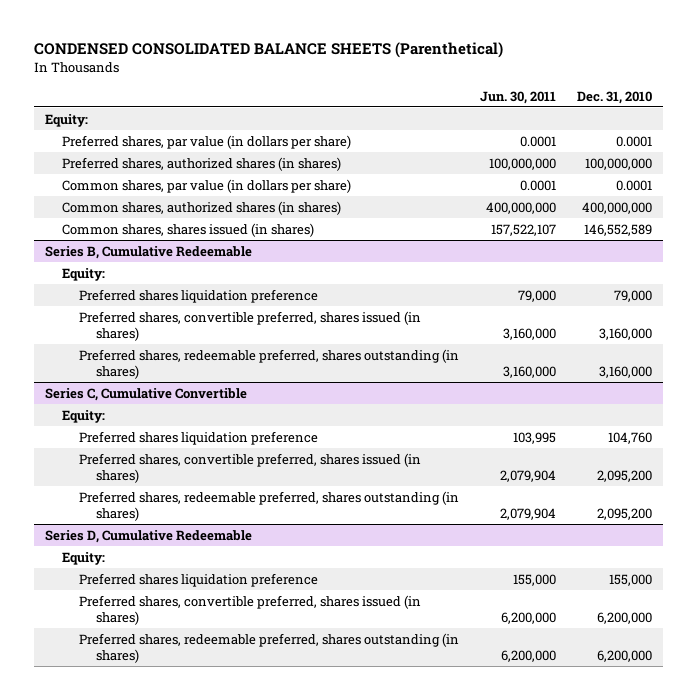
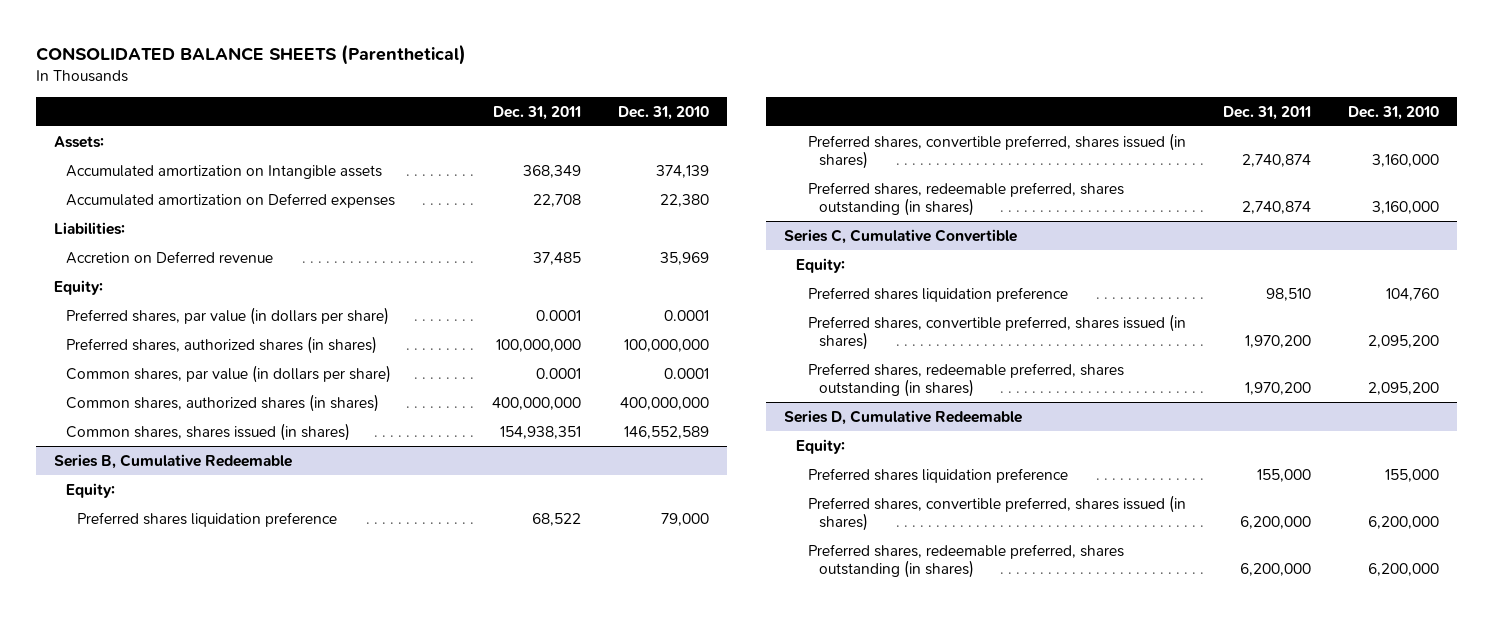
[34,42,504,59] CONDENSED CONSOLIDATED BALANCE SHEETS (Parenthetical) -> [35,44,466,66] CONSOLIDATED BALANCE SHEETS (Parenthetical)
[480,90,557,104] Jun. 30, 2011 -> none
none -> [492,105,581,120] Dec. 31, 2011
none -> [54,135,105,148] Assets:
none -> [65,164,382,179] Accumulated amortization on Intangible assets
none -> [65,192,395,208] Accumulated amortization on Deferred expenses
none -> [54,221,126,235] Liabilities:
none -> [65,250,273,264] Accretion on Deferred revenue

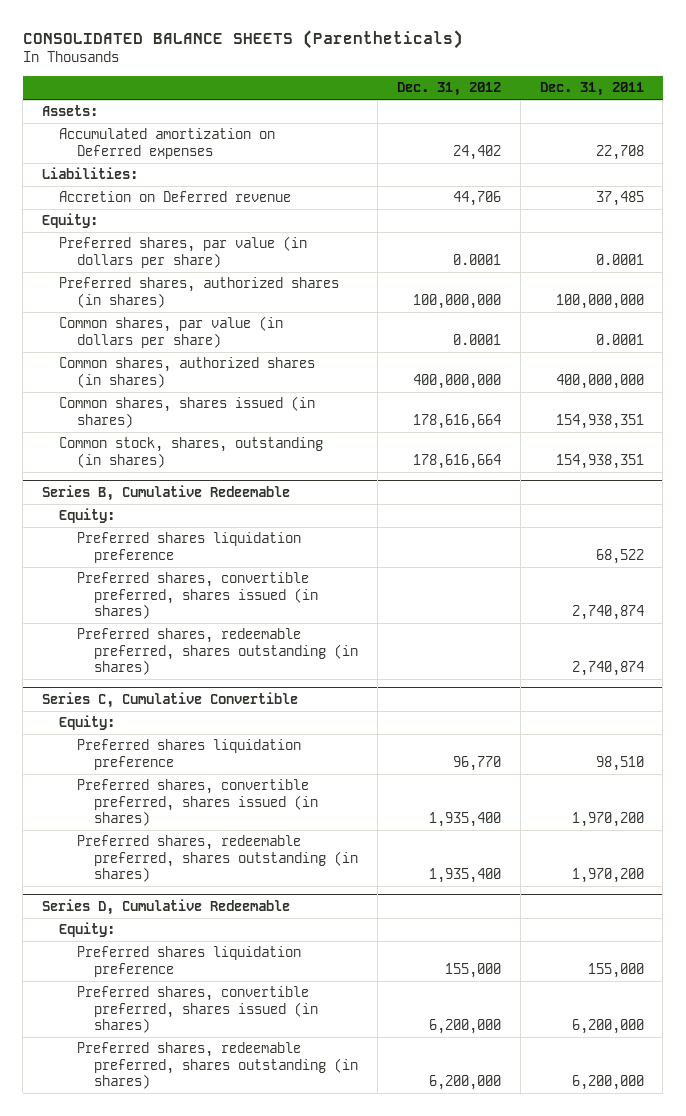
[35,44,466,66] CONSOLIDATED BALANCE SHEETS (Parenthetical) -> [22,29,463,49] CONSOLIDATED BALANCE SHEETS (Parentheticals)
[617,105,709,120] Dec. 31, 2010 -> none
none -> [396,82,501,97] Dec. 31, 2012
[65,164,382,179] Accumulated amortization on Intangible assets -> none
none -> [59,437,324,468] Common stock, shares, outstanding (in shares)

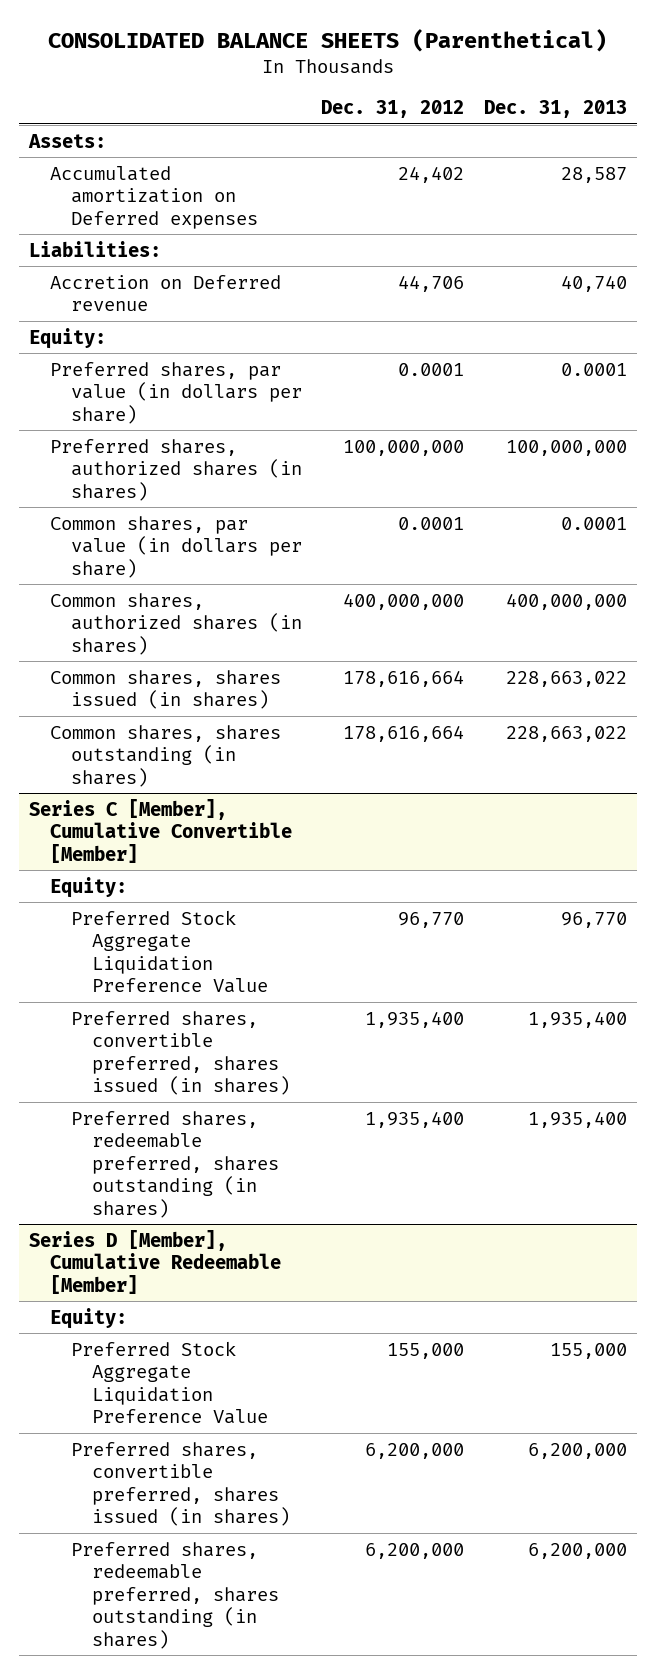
[22,29,463,49] CONSOLIDATED BALANCE SHEETS (Parentheticals) -> [47,29,607,53] CONSOLIDATED BALANCE SHEETS (Parenthetical)
[539,82,644,97] Dec. 31, 2011 -> none
none -> [484,100,628,119] Dec. 31, 2013
[42,484,291,501] Series B, Cumulative Redeemable -> none
[59,508,116,524] Equity: -> none
[76,532,301,563] Preferred shares liquidation preference -> none
[76,572,318,620] Preferred shares, convertible preferred, shares issued (in shares) -> none
[76,628,358,676] Preferred shares, redeemable preferred, shares outstanding (in shares) -> none
[59,437,324,468] Common stock, shares, outstanding (in shares) -> [49,724,281,787] Common shares, shares outstanding (in shares)
[42,691,299,708] Series C, Cumulative Convertible -> [28,798,292,863] Series C [Member], Cumulative Convertible [Member]
[76,739,301,770] Preferred shares liquidation preference -> [70,909,268,994] Preferred Stock Aggregate Liquidation Preference Value
[42,898,291,915] Series D, Cumulative Redeemable -> [28,1229,281,1294] Series D [Member], Cumulative Redeemable [Member]
[76,946,301,977] Preferred shares liquidation preference -> [70,1340,268,1425] Preferred Stock Aggregate Liquidation Preference Value

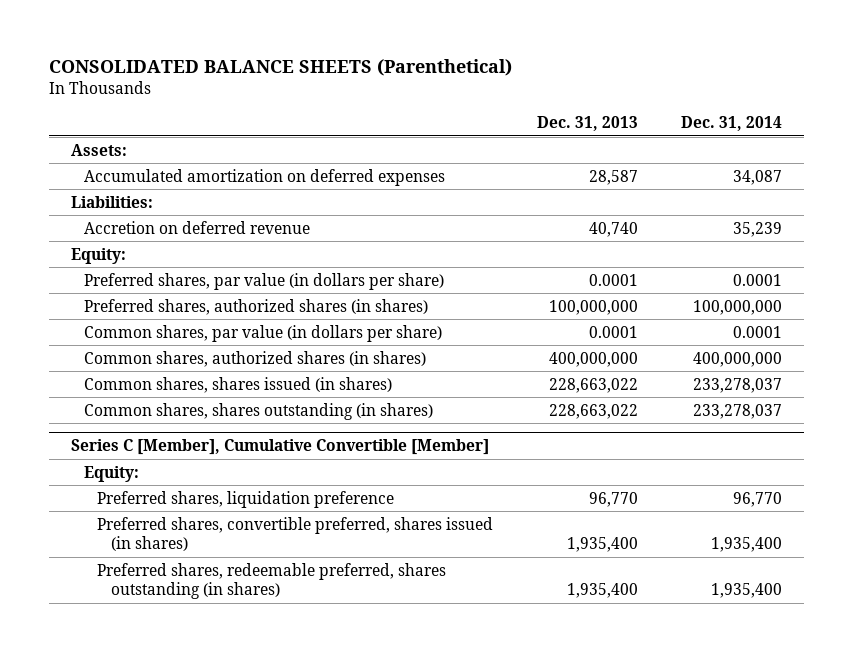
[321,100,465,119] Dec. 31, 2012 -> none
none -> [681,115,783,131] Dec. 31, 2014
[49,165,258,229] Accumulated amortization on Deferred expenses -> [83,168,445,186] Accumulated amortization on deferred expenses
[49,274,281,312] Accretion on Deferred revenue -> [83,220,310,234] Accretion on deferred revenue
[70,909,268,994] Preferred Stock Aggregate Liquidation Preference Value -> [97,490,395,508] Preferred shares, liquidation preference
[28,1229,281,1294] Series D [Member], Cumulative Redeemable [Member] -> none
[49,1307,127,1329] Equity: -> none
[70,1340,268,1425] Preferred Stock Aggregate Liquidation Preference Value -> none
[70,1441,290,1527] Preferred shares, convertible preferred, shares issued (in shares) -> none
[70,1541,279,1649] Preferred shares, redeemable preferred, shares outstanding (in shares) -> none

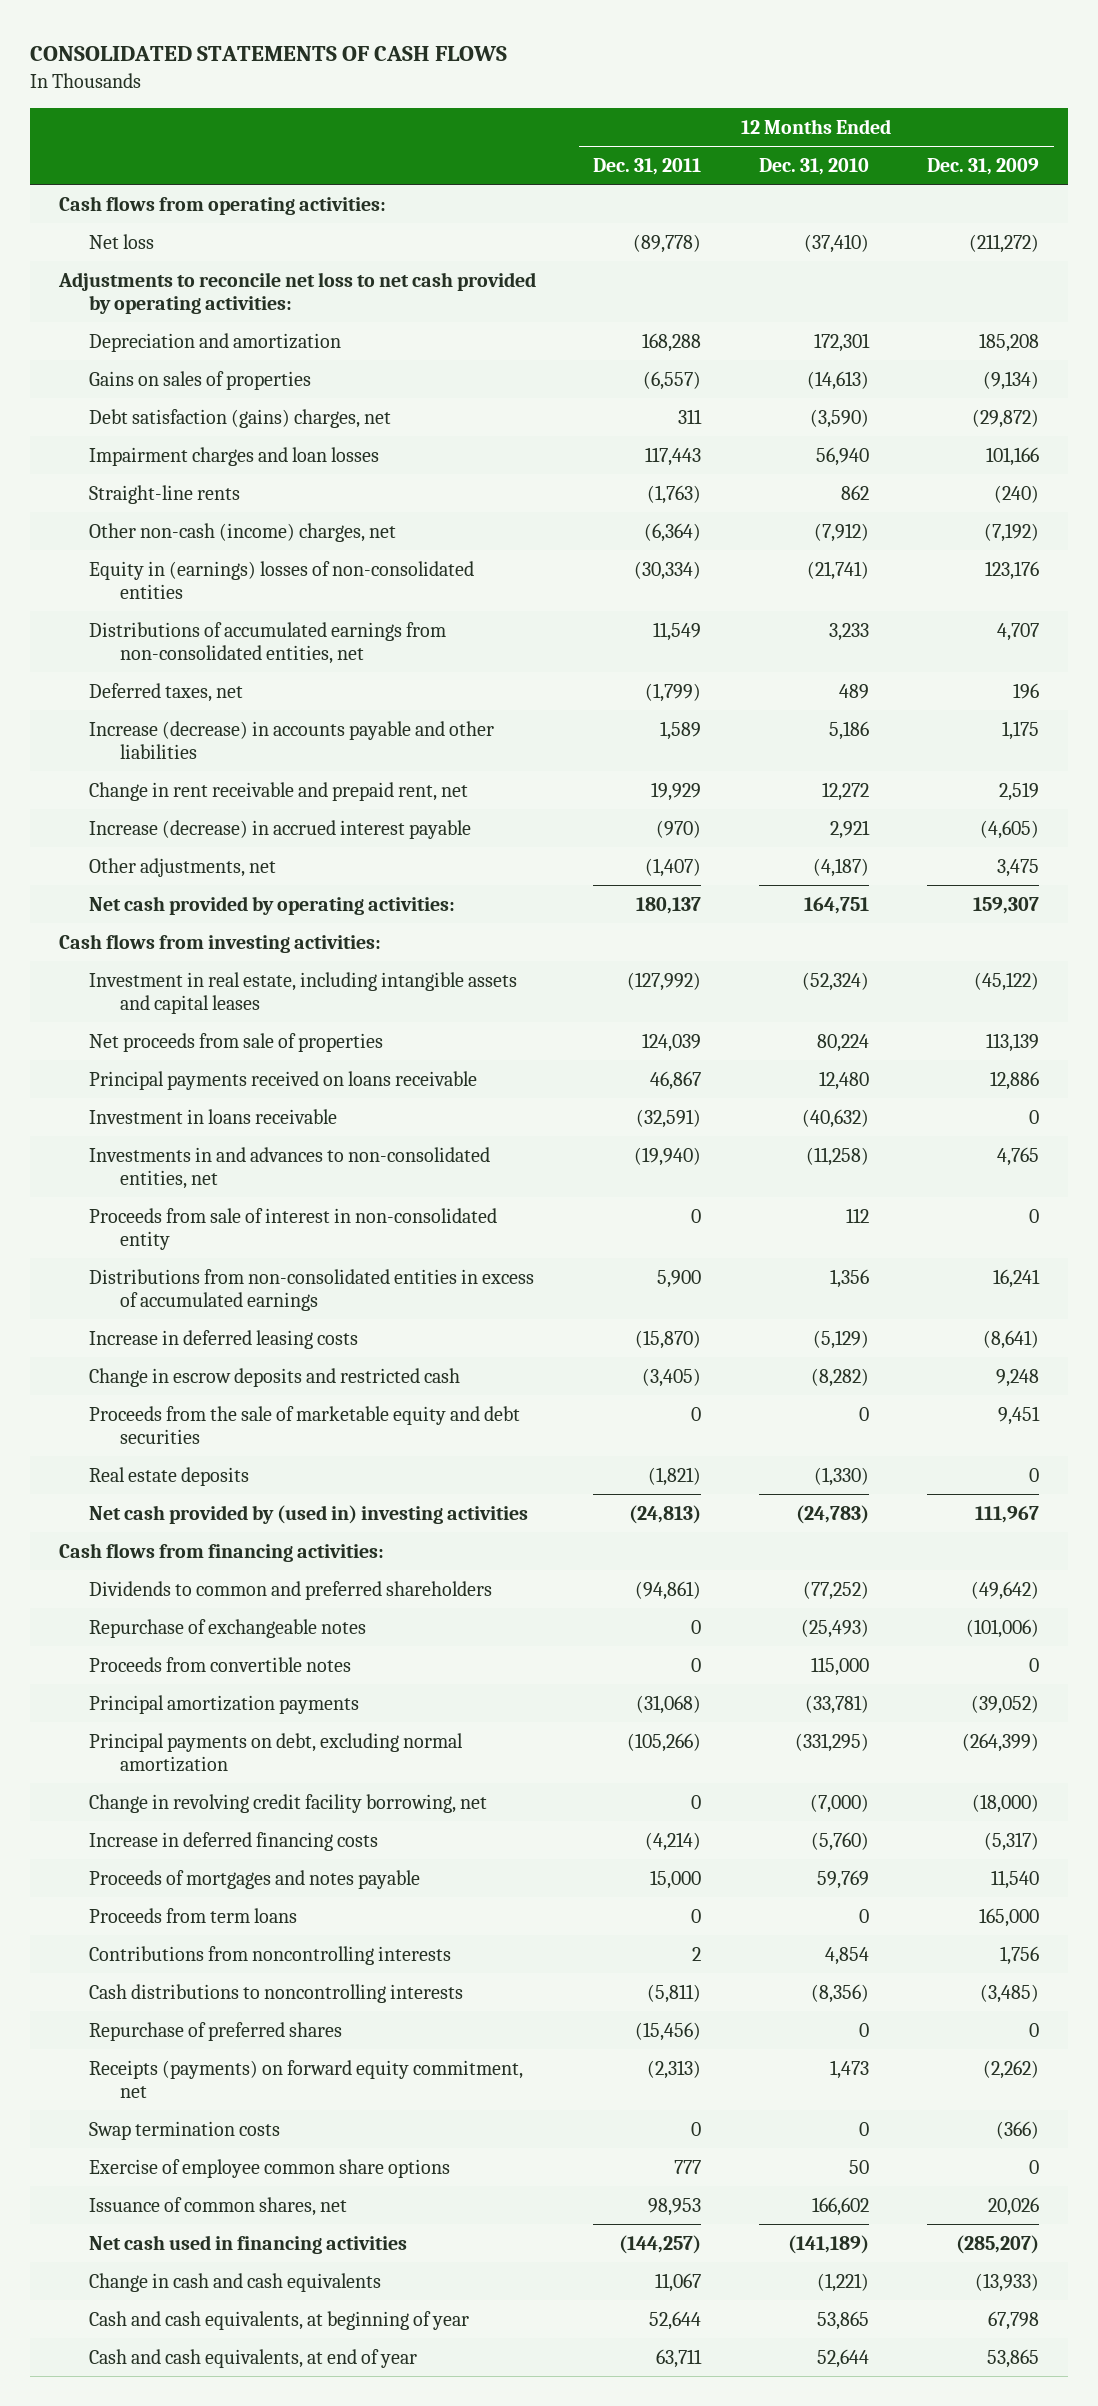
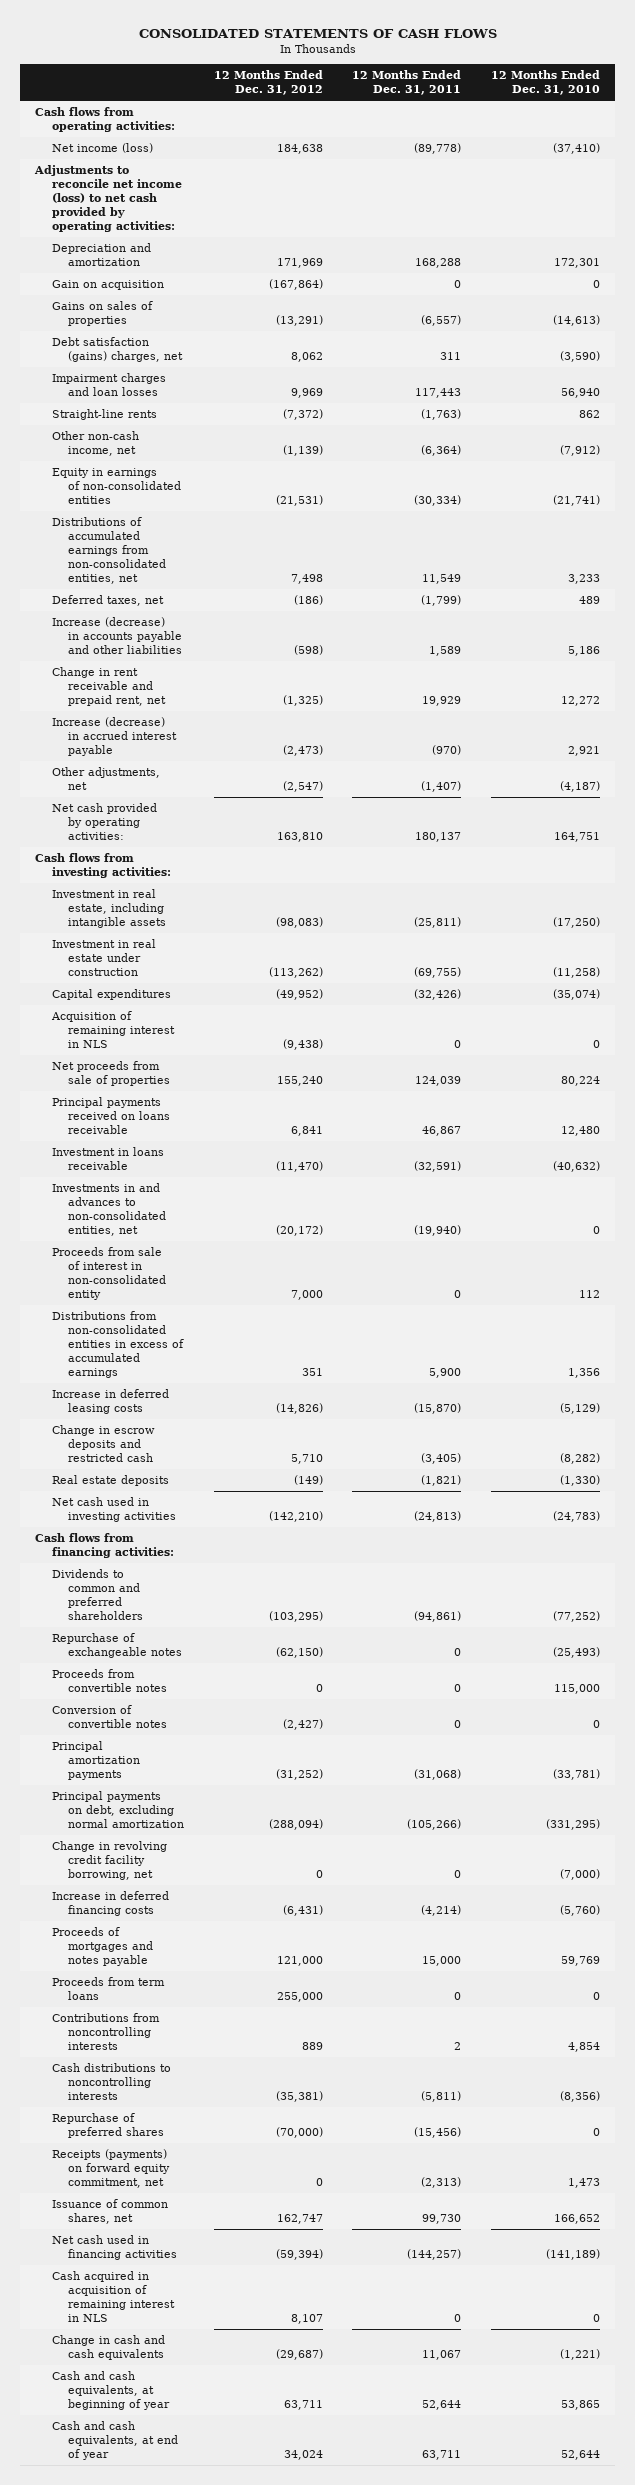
[927,158,1040,176] Dec. 31, 2009 -> none
none -> [213,70,323,96] 12 Months Ended Dec. 31, 2012
[89,233,155,249] Net loss -> [51,143,153,154] Net income (loss)
[57,271,536,315] Adjustments to reconcile net loss to net cash provided by operating activities: -> [34,165,182,232] Adjustments to reconcile net income (loss) to net cash provided by operating activities:
none -> [51,280,164,291] Gain on acquisition
[89,522,397,542] Other non-cash (income) charges, net -> [51,431,139,457] Other non-cash income, net
[89,560,475,600] Equity in (earnings) losses of non-consolidated entities -> [51,468,182,505] Equity in earnings of non-consolidated entities
[89,971,518,1015] Investment in real estate, including intangible assets and capital leases -> [51,889,167,929] Investment in real estate, including intangible assets
[627,971,702,991] (127,992) -> [414,917,462,929] (25,811)
[802,971,870,991] (52,324) -> [553,917,601,929] (17,250)
none -> [51,939,156,977] Investment in real estate under construction
none -> [51,989,171,1001] Capital expenditures
none -> [50,1011,176,1049] Acquisition of remaining interest in NLS
[806,1146,870,1166] (11,258) -> [593,1225,601,1234] 0
[89,1405,521,1445] Proceeds from the sale of marketable equity and debt securities -> none
[89,1504,529,1524] Net cash provided by (used in) investing activities -> [51,1497,177,1523] Net cash used in investing activities
none -> [51,1705,168,1729] Conversion of convertible notes
[89,2120,281,2140] Swap termination costs -> none
[89,2158,451,2178] Exercise of employee common share options -> none
[648,2197,702,2216] 98,953 -> [422,2214,462,2225] 99,730
[812,2196,870,2216] 166,602 -> [554,2214,601,2225] 166,652
none -> [51,2271,176,2322] Cash acquired in acquisition of remaining interest in NLS

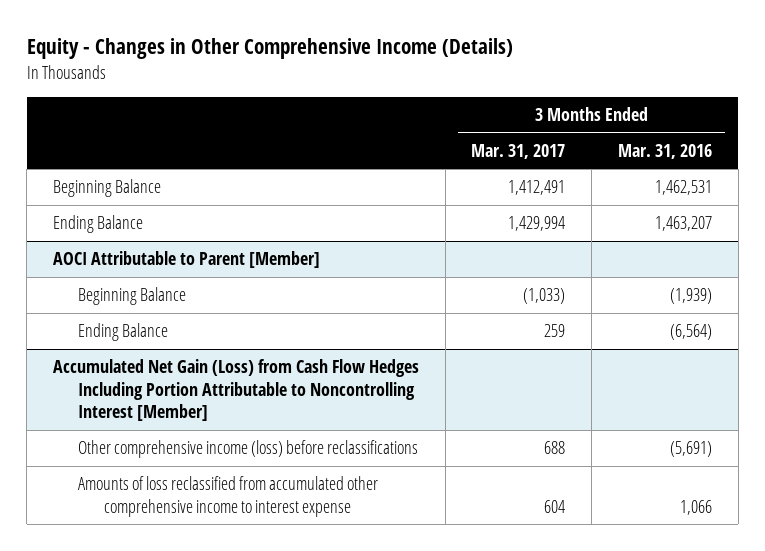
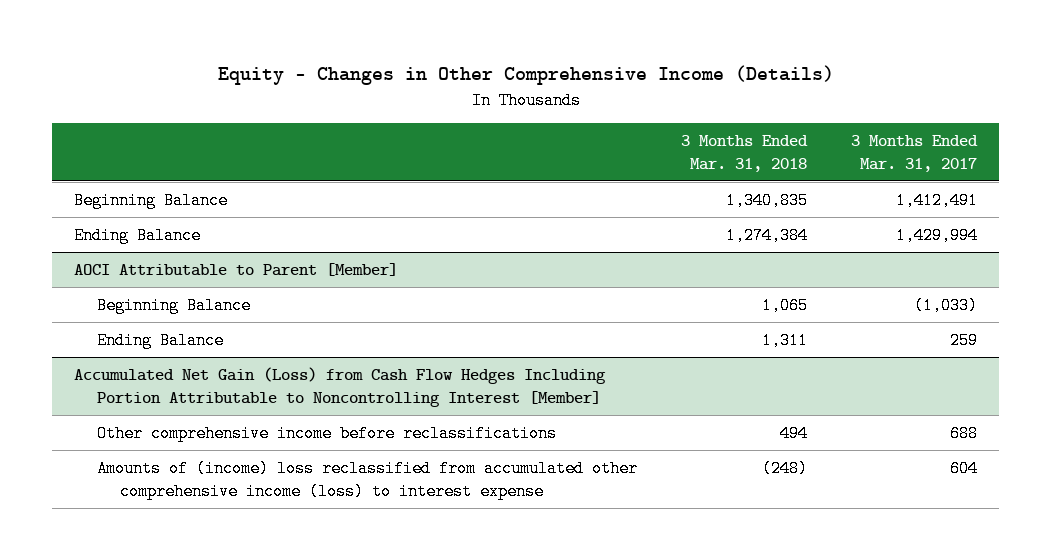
[617,143,712,159] Mar. 31, 2016 -> none
none -> [681,134,809,172] 3 Months Ended Mar. 31, 2018
[78,440,419,459] Other comprehensive income (loss) before reclassifications -> [97,425,558,443] Other comprehensive income before reclassifications
[78,476,379,517] Amounts of loss reclassified from accumulated other comprehensive income to interest expense -> [97,460,639,501] Amounts of (income) loss reclassified from accumulated other comprehensive income (loss) to interest expense

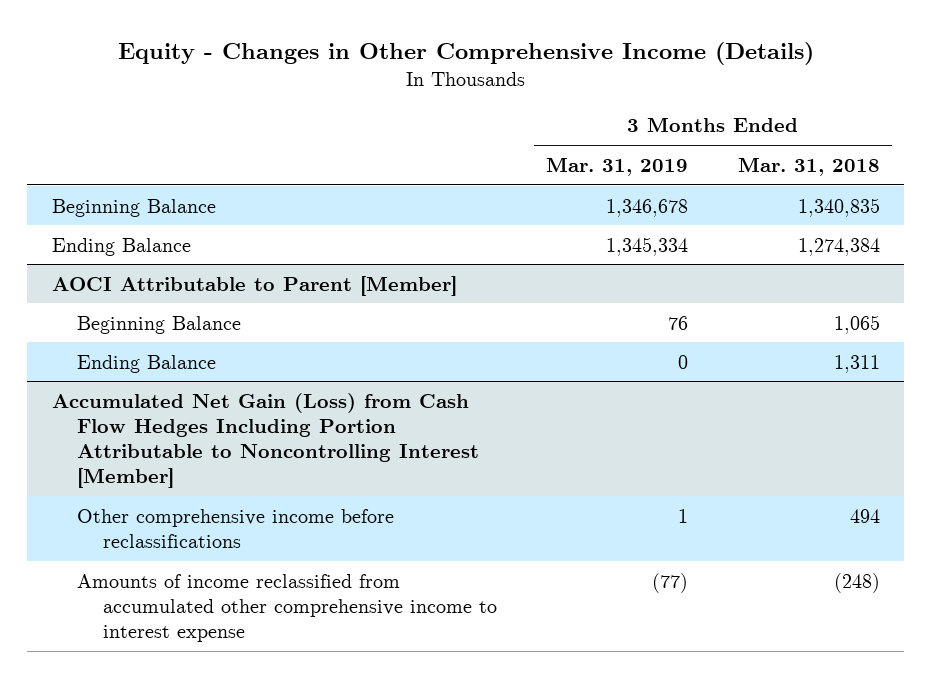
[851,134,979,172] 3 Months Ended Mar. 31, 2017 -> none
none -> [546,156,689,176] Mar. 31, 2019
[97,460,639,501] Amounts of (income) loss reclassified from accumulated other comprehensive income (loss) to interest expense -> [77,573,497,642] Amounts of income reclassified from accumulated other comprehensive income to interest expense

